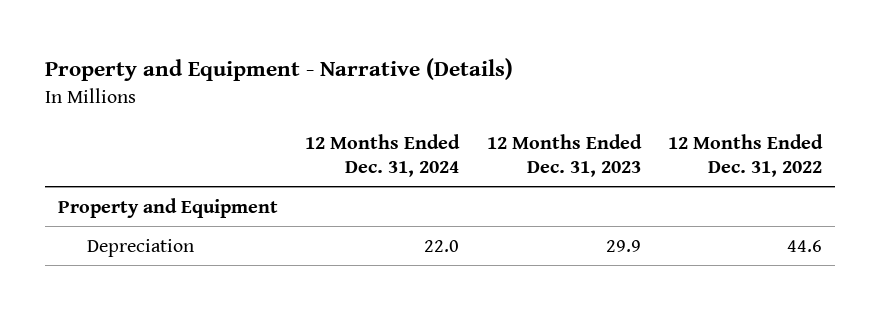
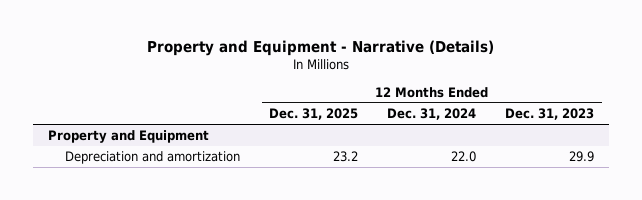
[667,134,823,178] 12 Months Ended Dec. 31, 2022 -> none
none -> [268,108,358,121] Dec. 31, 2025
[87,238,195,257] Depreciation -> [64,151,240,165] Depreciation and amortization

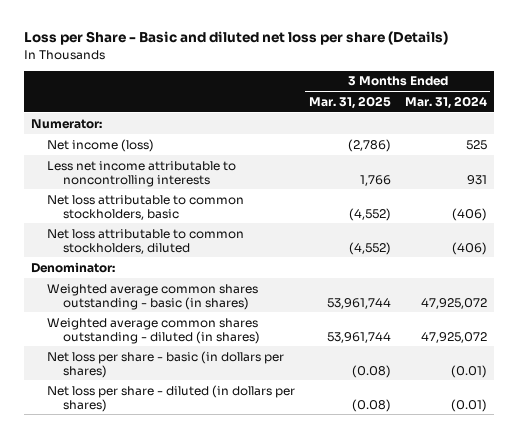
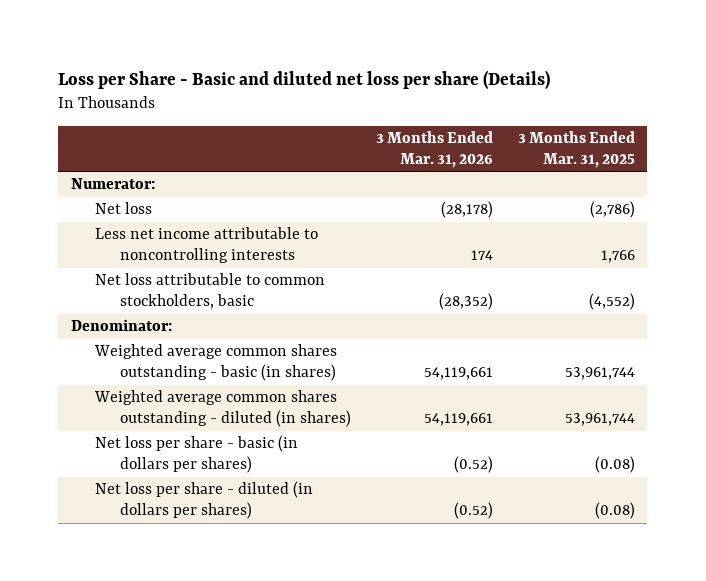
[404,95,487,109] Mar. 31, 2024 -> none
none -> [375,131,493,168] 3 Months Ended Mar. 31, 2026
[47,138,155,152] Net income (loss) -> [95,202,153,215] Net loss
[47,228,245,254] Net loss attributable to common stockholders, diluted -> none

